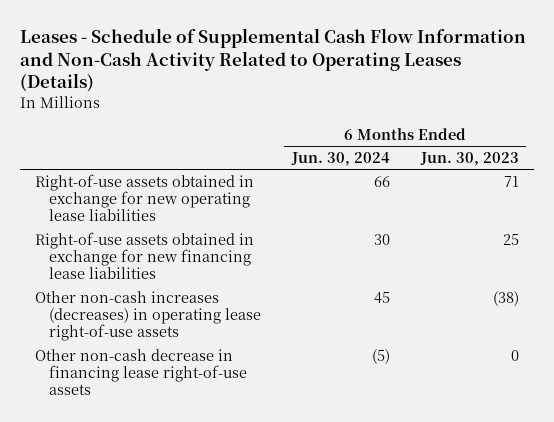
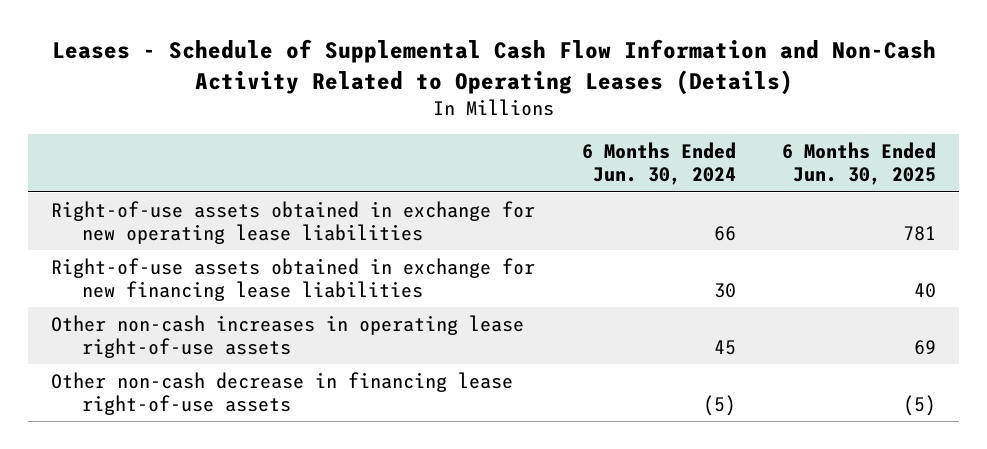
[419,152,519,167] Jun. 30, 2023 -> none
none -> [781,142,936,186] 6 Months Ended Jun. 30, 2025
[35,290,261,342] Other non-cash increases (decreases) in operating lease right-of-use assets -> [51,315,525,358] Other non-cash increases in operating lease right-of-use assets

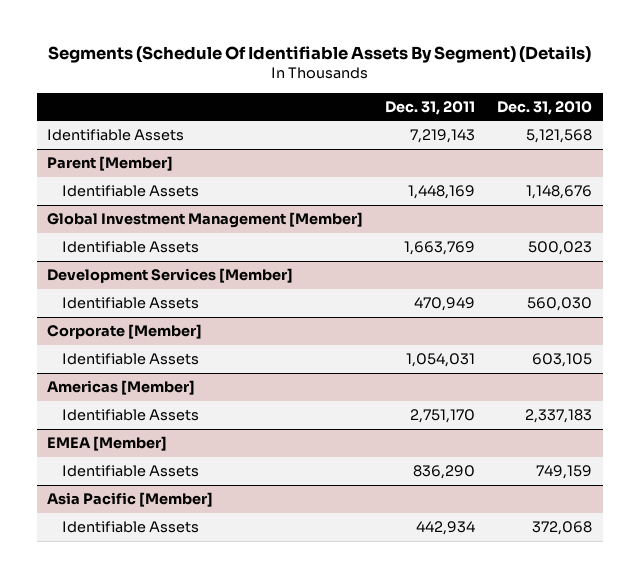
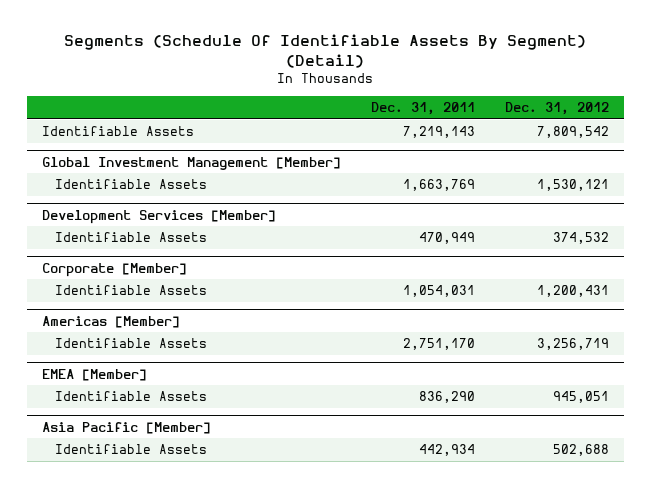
[47,45,591,63] Segments (Schedule Of Identifiable Assets By Segment) (Details) -> [64,34,587,68] Segments (Schedule Of Identifiable Assets By Segment) (Detail)
[496,100,592,115] Dec. 31, 2010 -> none
none -> [504,101,609,115] Dec. 31, 2012
[47,156,174,172] Parent [Member] -> none
[61,185,199,198] Identifiable Assets -> none

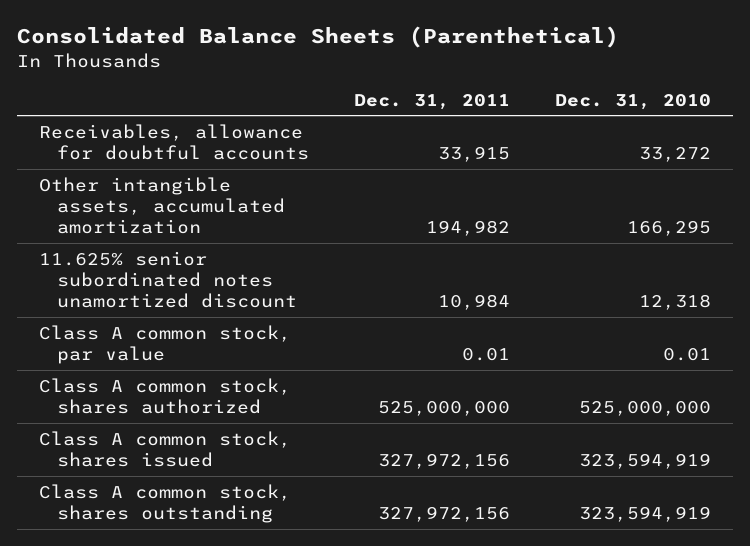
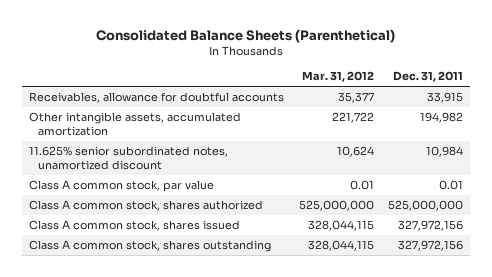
[554,93,711,110] Dec. 31, 2010 -> none
none -> [301,71,374,83] Mar. 31, 2012
[39,250,297,309] 11.625% senior subordinated notes unamortized discount -> [29,146,229,171] 11.625% senior subordinated notes, unamortized discount

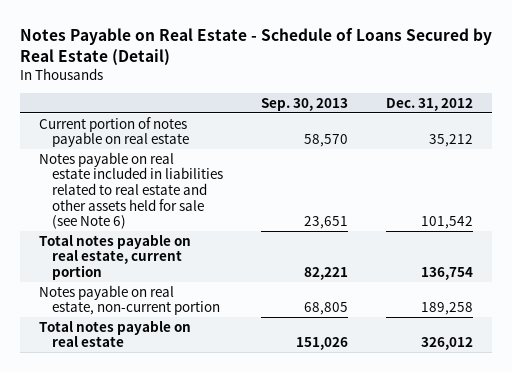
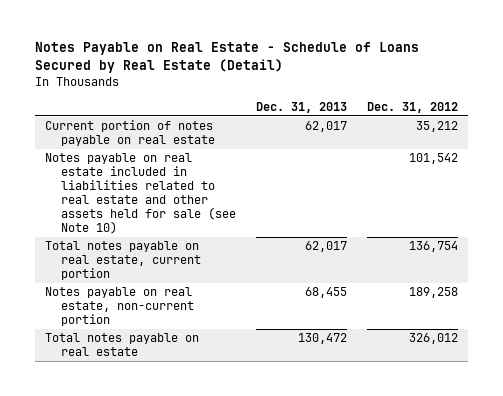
[261,97,349,111] Sep. 30, 2013 -> none
none -> [256,101,348,113] Dec. 31, 2013
[38,151,224,230] Notes payable on real estate included in liabilities related to real estate and other assets held for sale (see Note 6) -> [44,153,236,234] Notes payable on real estate included in liabilities related to real estate and other assets held for sale (see Note 10)

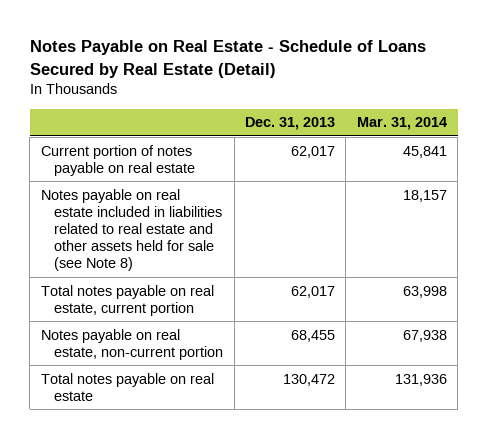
[367,101,459,113] Dec. 31, 2012 -> none
none -> [356,117,447,131] Mar. 31, 2014
[44,153,236,234] Notes payable on real estate included in liabilities related to real estate and other assets held for sale (see Note 10) -> [40,188,223,272] Notes payable on real estate included in liabilities related to real estate and other assets held for sale (see Note 8)

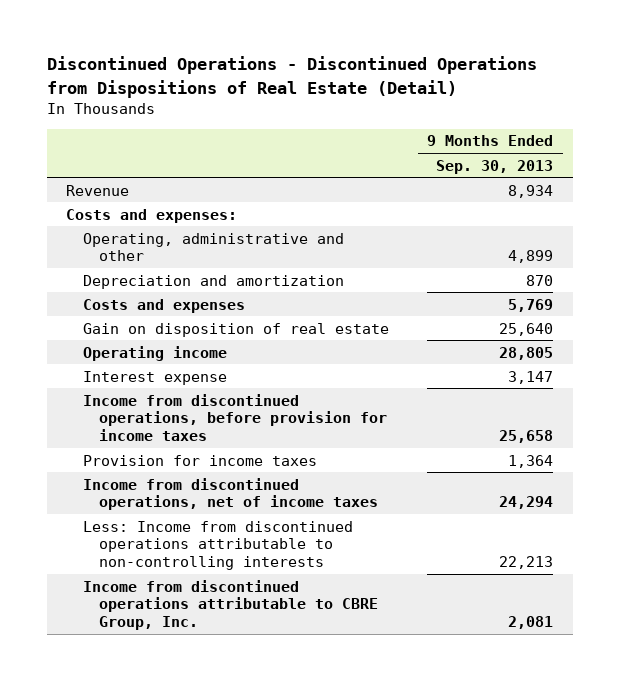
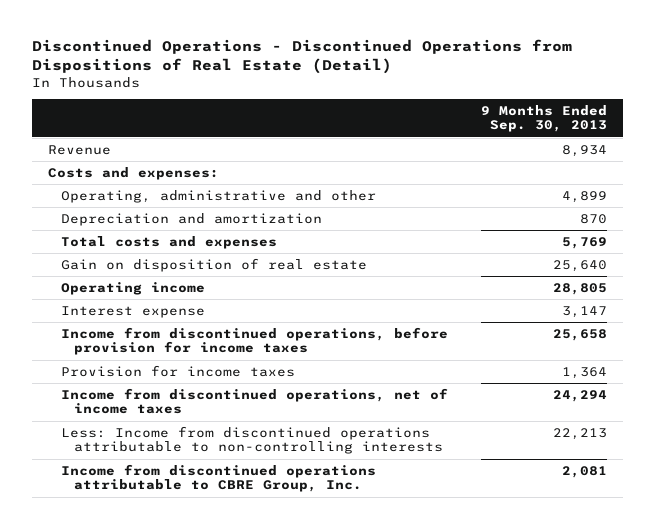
[82,298,245,313] Costs and expenses -> [61,235,278,249] Total costs and expenses

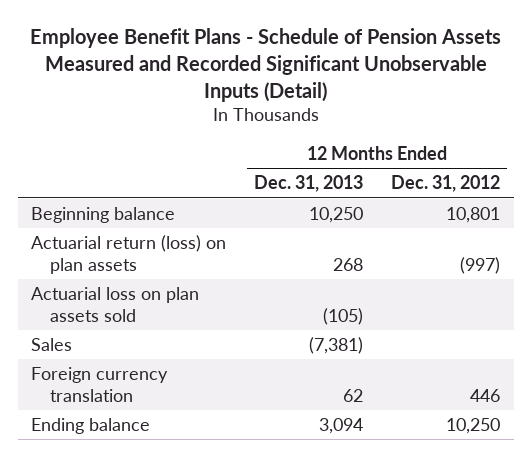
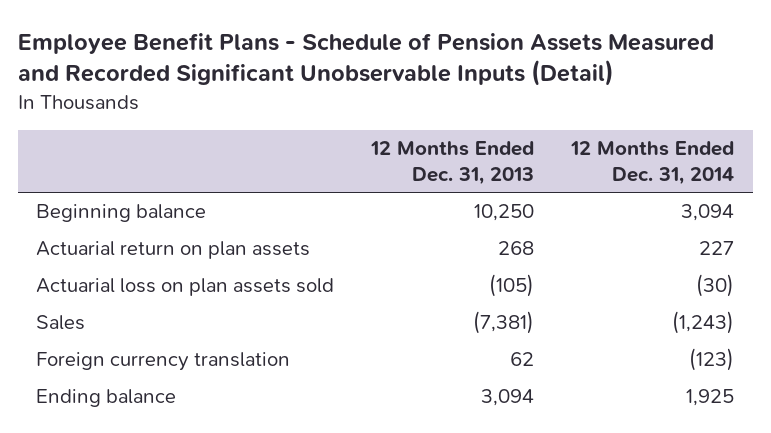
[390,175,500,193] Dec. 31, 2012 -> none
none -> [570,140,735,185] 12 Months Ended Dec. 31, 2014
[31,234,227,274] Actuarial return (loss) on plan assets -> [36,241,311,260] Actuarial return on plan assets

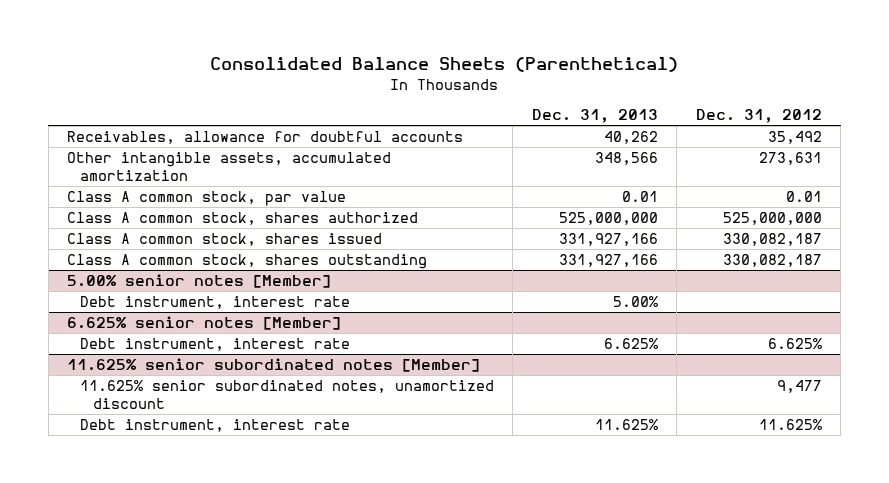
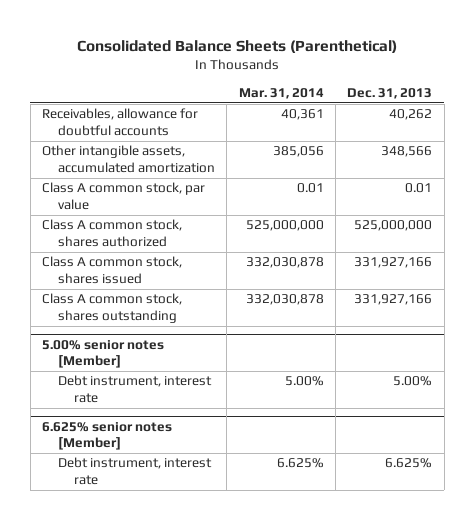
[695,109,822,124] Dec. 31, 2012 -> none
none -> [238,87,324,99] Mar. 31, 2014
[67,358,481,373] 11.625% senior subordinated notes [Member] -> none
[79,380,494,409] 11.625% senior subordinated notes, unamortized discount -> none
[79,419,350,433] Debt instrument, interest rate -> none

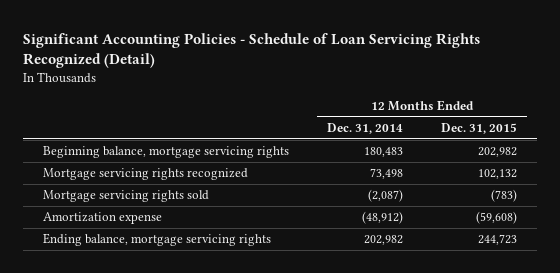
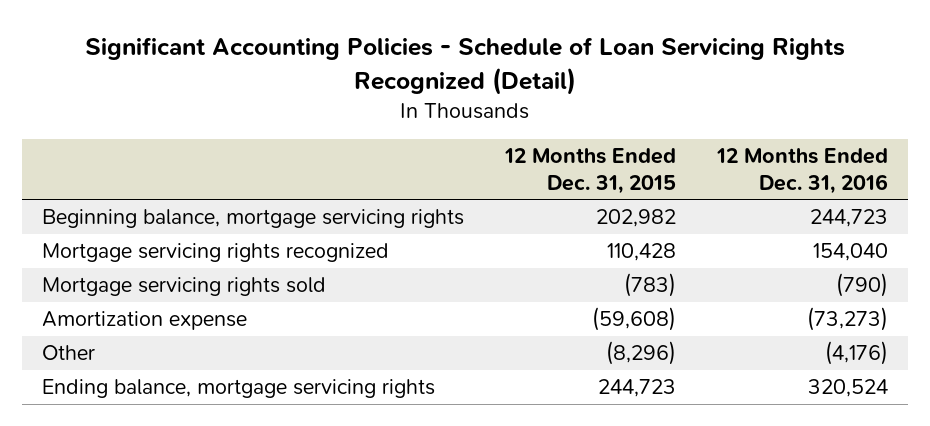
[326,122,403,134] Dec. 31, 2014 -> none
none -> [715,148,888,194] 12 Months Ended Dec. 31, 2016
[478,169,518,180] 102,132 -> [607,243,677,262] 110,428
none -> [42,345,96,361] Other

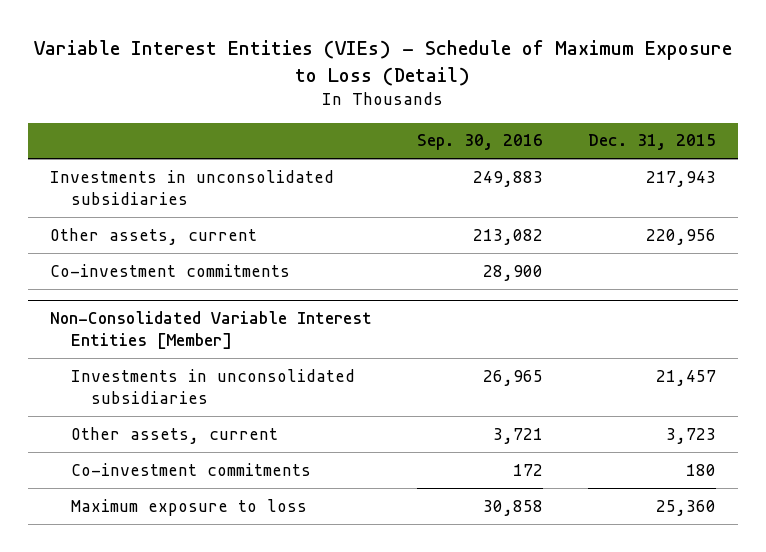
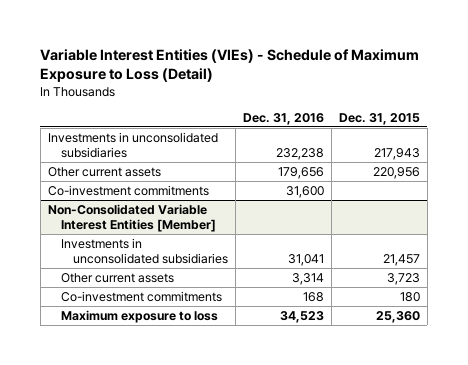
[417,134,544,151] Sep. 30, 2016 -> none
none -> [243,113,325,126] Dec. 31, 2016
[50,227,258,245] Other assets, current -> [47,166,161,177] Other current assets
[70,426,278,444] Other assets, current -> [60,272,174,283] Other current assets

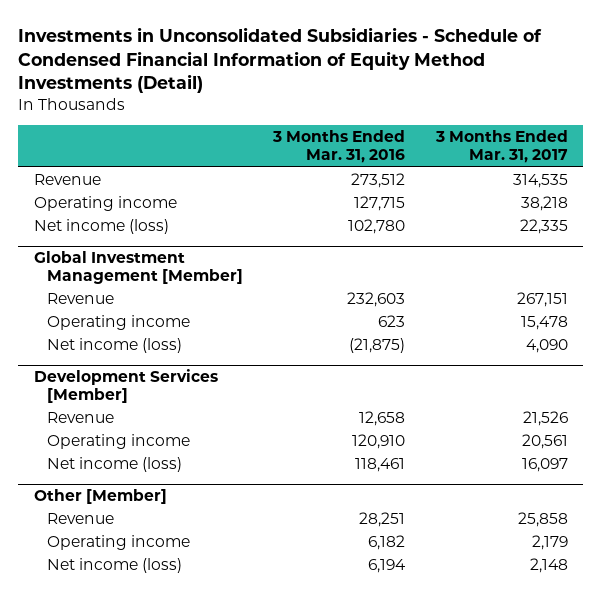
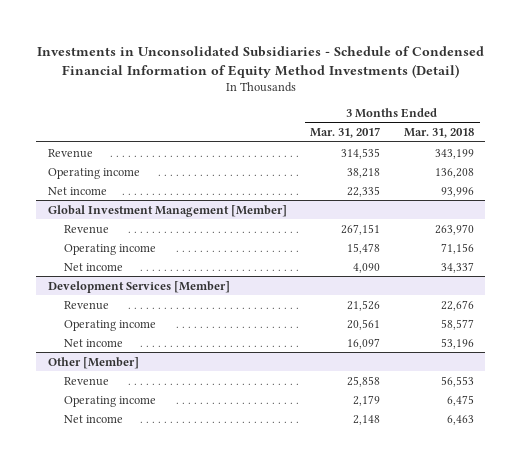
[272,130,406,164] 3 Months Ended Mar. 31, 2016 -> none
none -> [403,128,474,139] Mar. 31, 2018
[33,219,169,235] Net income (loss) -> [48,186,108,195] Net income
[46,338,182,354] Net income (loss) -> [64,262,124,271] Net income
[46,457,182,473] Net income (loss) -> [64,338,124,347] Net income
[46,558,182,574] Net income (loss) -> [64,414,124,423] Net income

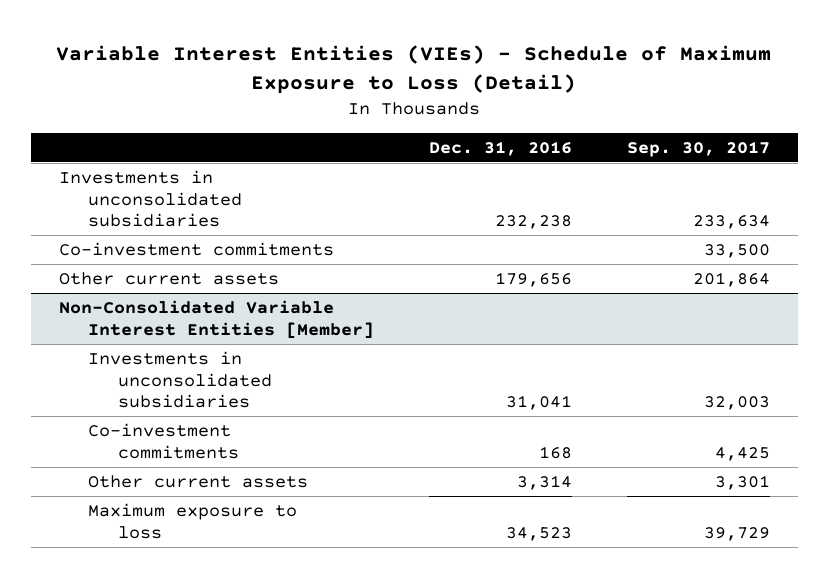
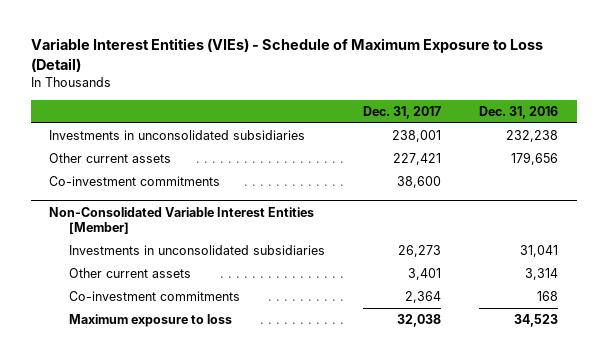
[627,140,771,157] Sep. 30, 2017 -> none
none -> [362,105,441,119] Dec. 31, 2017
[58,242,334,257] Co-investment commitments -> [49,175,221,186] Co-investment commitments
[88,423,239,459] Co-investment commitments -> [69,290,241,301] Co-investment commitments

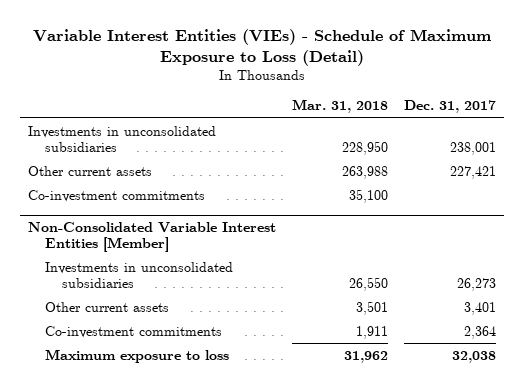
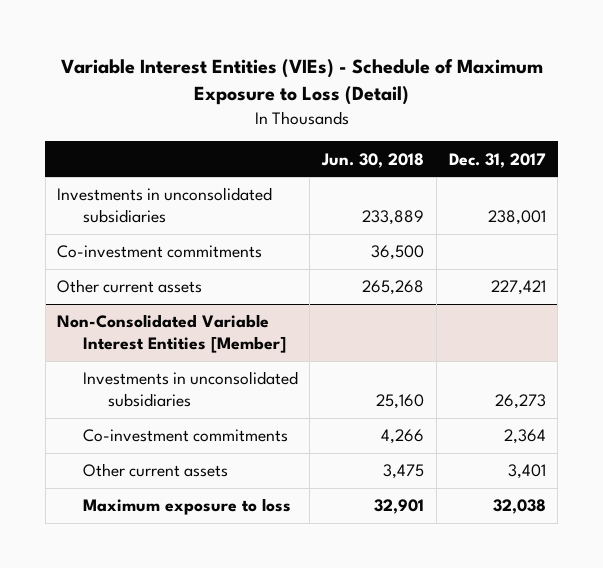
[292,99,389,114] Mar. 31, 2018 -> none
none -> [321,152,425,168] Jun. 30, 2018
[28,165,153,176] Other current assets -> [57,279,203,294] Other current assets
[45,301,170,312] Other current assets -> [82,463,228,478] Other current assets

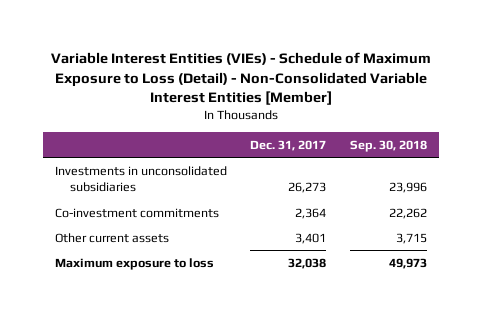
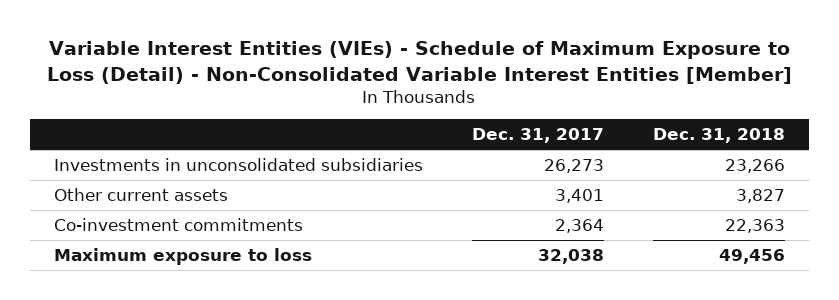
[349,139,427,152] Sep. 30, 2018 -> none
none -> [652,128,785,144] Dec. 31, 2018
[54,207,219,218] Co-investment commitments -> [53,217,303,231] Co-investment commitments

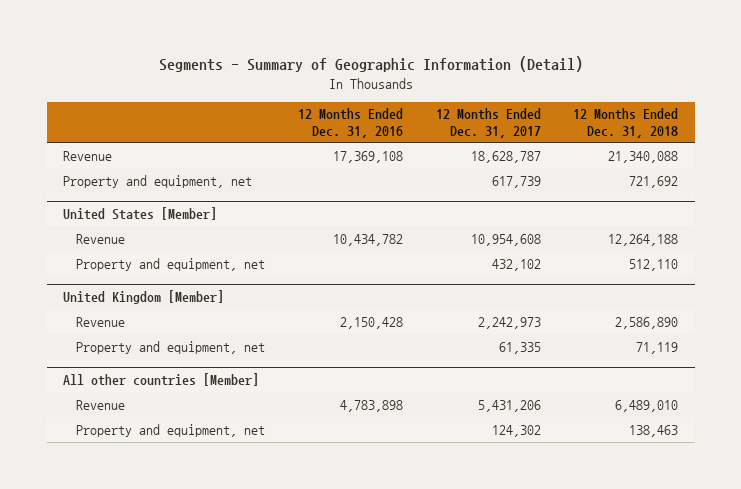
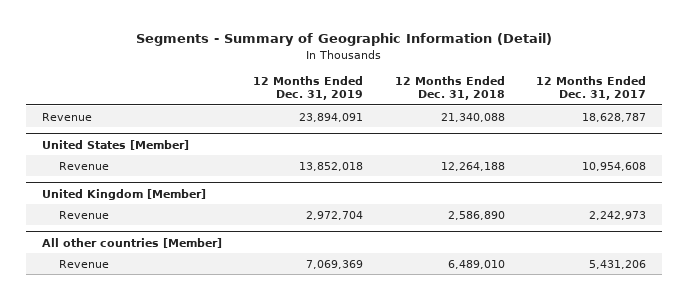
[297,108,403,138] 12 Months Ended Dec. 31, 2016 -> none
none -> [253,75,364,100] 12 Months Ended Dec. 31, 2019
[63,174,253,188] Property and equipment, net -> none
[76,257,266,271] Property and equipment, net -> none
[76,340,266,354] Property and equipment, net -> none
[76,423,266,437] Property and equipment, net -> none

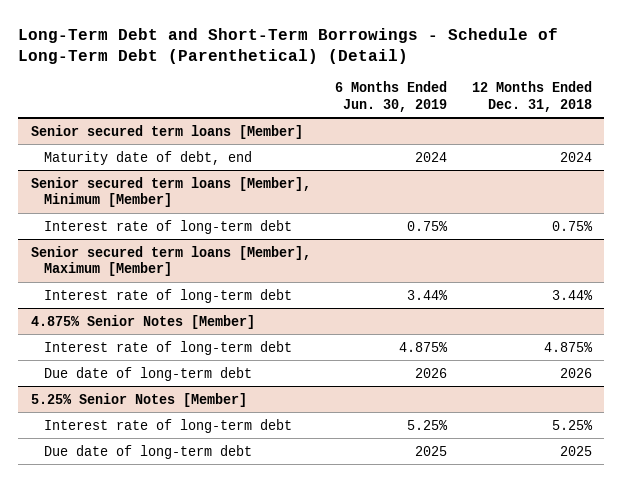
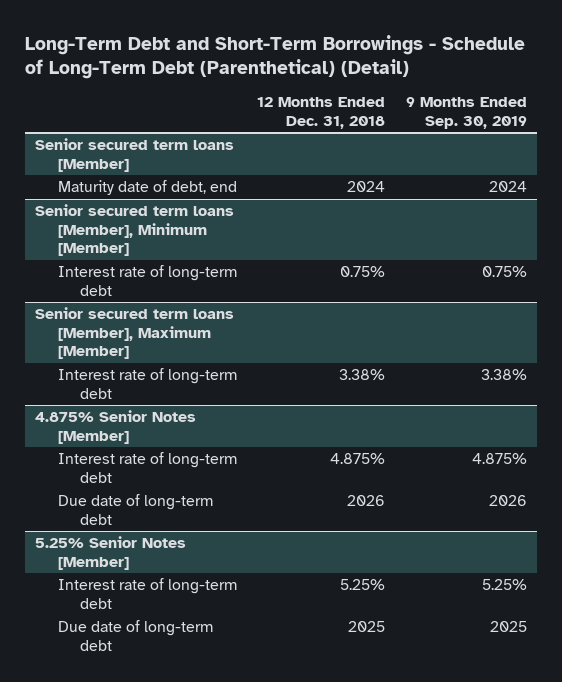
[335,81,448,112] 6 Months Ended Jun. 30, 2019 -> none
none -> [405,97,527,129] 9 Months Ended Sep. 30, 2019
[551,289,593,300] 3.44% -> [339,369,386,381] 3.38%

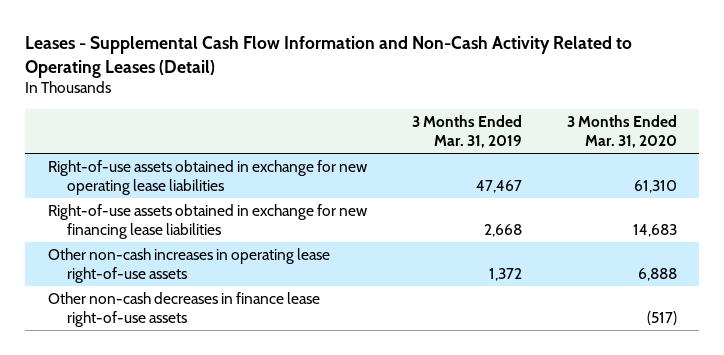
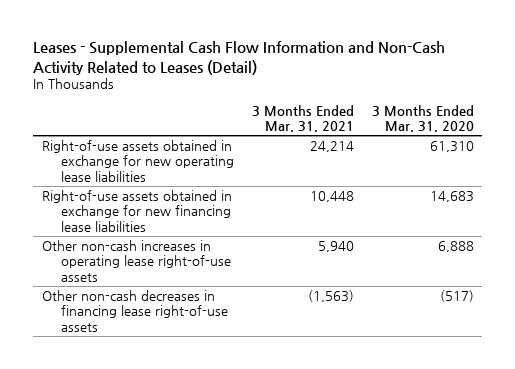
[25,35,633,78] Leases - Supplemental Cash Flow Information and Non-Cash Activity Related to Operating Leases (Detail) -> [32,41,445,75] Leases - Supplemental Cash Flow Information and Non-Cash Activity Related to Leases (Detail)
[411,114,522,149] 3 Months Ended Mar. 31, 2019 -> none
none -> [251,104,354,133] 3 Months Ended Mar. 31, 2021
[47,291,320,328] Other non-cash decreases in finance lease right-of-use assets -> [41,289,229,333] Other non-cash decreases in financing lease right-of-use assets

